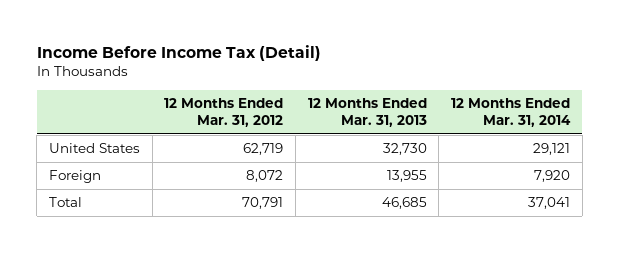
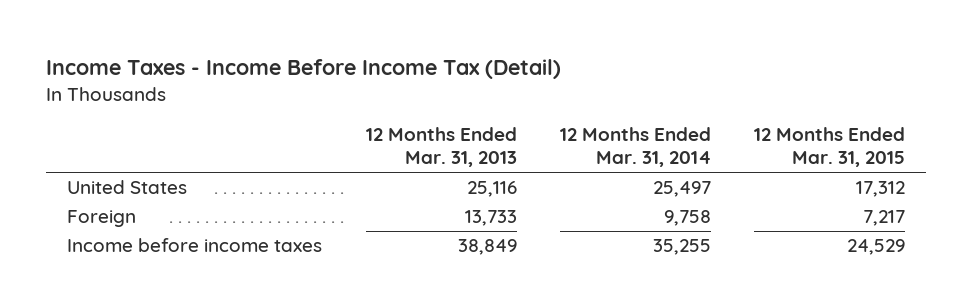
[36,44,321,61] Income Before Income Tax (Detail) -> [45,59,561,80] Income Taxes - Income Before Income Tax (Detail)
[164,98,284,128] 12 Months Ended Mar. 31, 2012 -> none
none -> [753,126,905,168] 12 Months Ended Mar. 31, 2015
[49,197,83,208] Total -> none
[382,143,427,156] 32,730 -> [466,181,517,198] 25,116
[533,143,571,156] 29,121 -> [652,181,711,198] 25,497
[386,170,427,183] 13,955 -> [464,210,517,227] 13,733
[534,170,571,183] 7,920 -> [663,210,711,227] 9,758
none -> [67,238,323,253] Income before income taxes

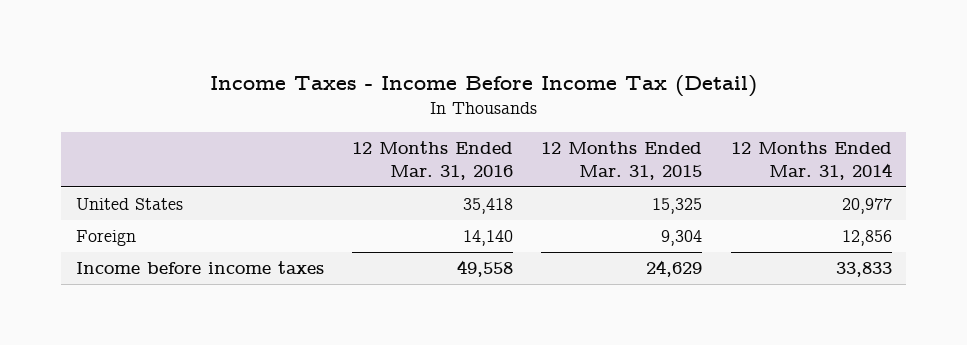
[365,126,517,168] 12 Months Ended Mar. 31, 2013 -> none
none -> [351,141,513,181] 12 Months Ended Mar. 31, 2016
[652,181,711,198] 25,497 -> [841,198,892,215] 20,977
[855,181,905,198] 17,312 -> [652,198,703,215] 15,325
[663,210,711,227] 9,758 -> [841,230,892,247] 12,856
[862,210,905,227] 7,217 -> [661,230,703,247] 9,304
[652,239,711,256] 35,255 -> [835,262,892,278] 33,833
[846,239,905,256] 24,529 -> [646,260,703,278] 24,629

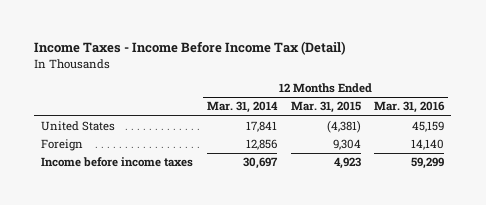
[462,198,513,215] 35,418 -> [412,121,445,133] 45,159
[652,198,703,215] 15,325 -> [326,120,361,134] (4,381)
[841,198,892,215] 20,977 -> [245,121,277,133] 17,841
[456,260,513,278] 49,558 -> [411,157,445,170] 59,299
[646,260,703,278] 24,629 -> [333,157,361,170] 4,923
[835,262,892,278] 33,833 -> [242,157,278,170] 30,697

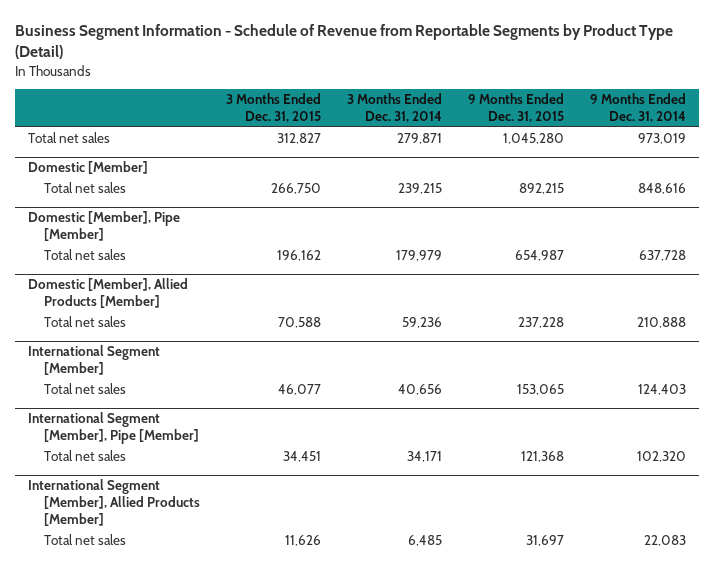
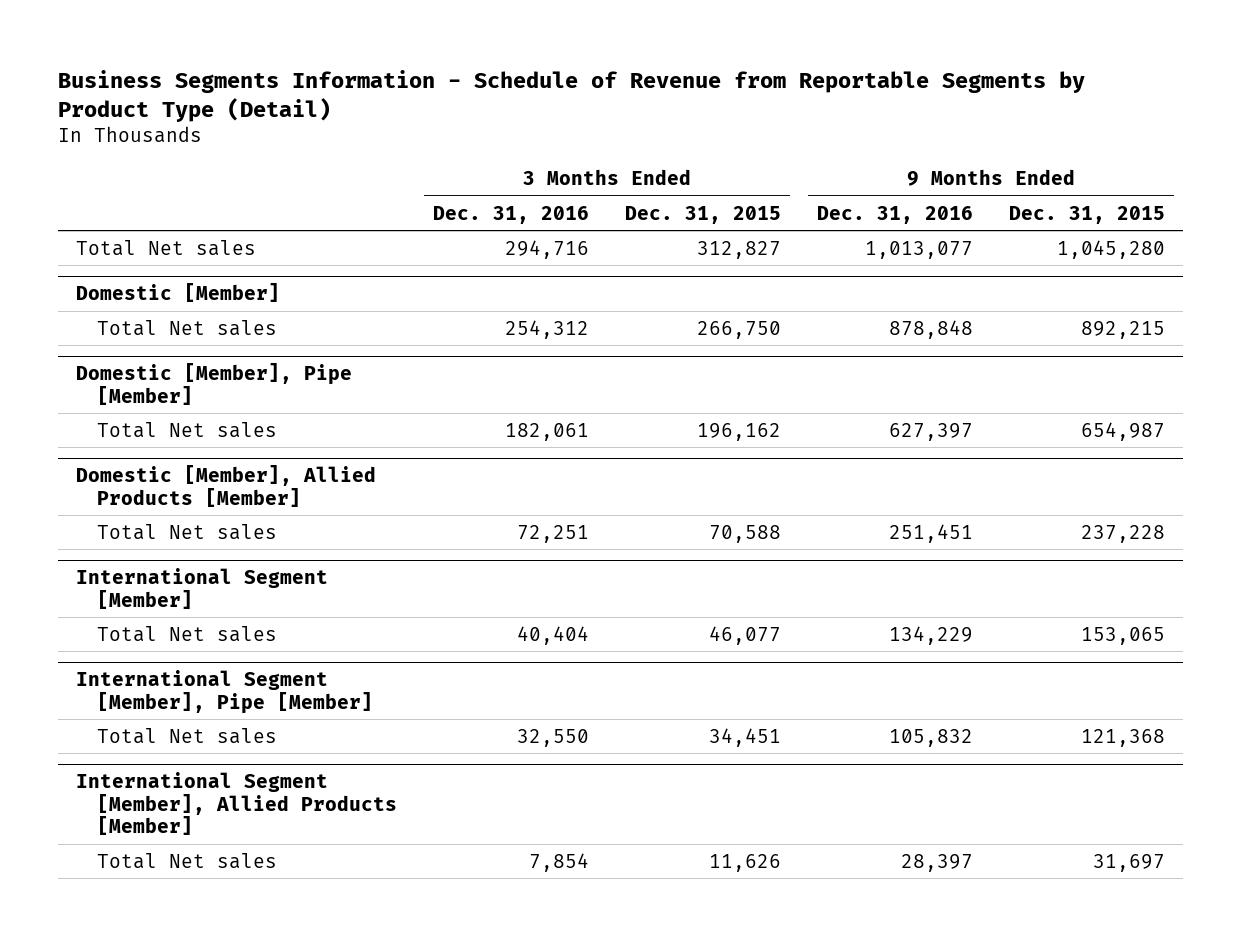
[15,24,674,60] Business Segment Information - Schedule of Revenue from Reportable Segments by Product Type (Detail) -> [58,69,1086,122] Business Segments Information - Schedule of Revenue from Reportable Segments by Product Type (Detail)
[346,93,442,123] 3 Months Ended Dec. 31, 2014 -> none
[589,93,686,123] 9 Months Ended Dec. 31, 2014 -> none
none -> [432,205,589,224] Dec. 31, 2016
none -> [816,205,973,224] Dec. 31, 2016
[28,132,111,144] Total net sales -> [76,239,257,256] Total Net sales
[43,182,126,194] Total net sales -> [96,319,277,336] Total Net sales
[43,249,126,261] Total net sales -> [96,421,277,438] Total Net sales
[43,316,126,328] Total net sales -> [96,523,277,540] Total Net sales
[43,383,126,395] Total net sales -> [96,625,277,642] Total Net sales
[43,450,126,462] Total net sales -> [96,727,277,744] Total Net sales
[43,534,126,546] Total net sales -> [96,852,277,869] Total Net sales

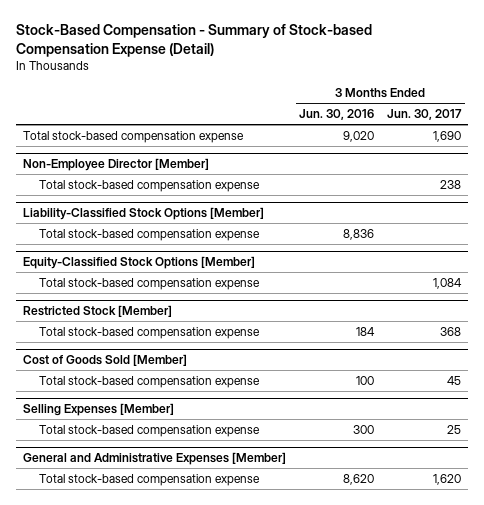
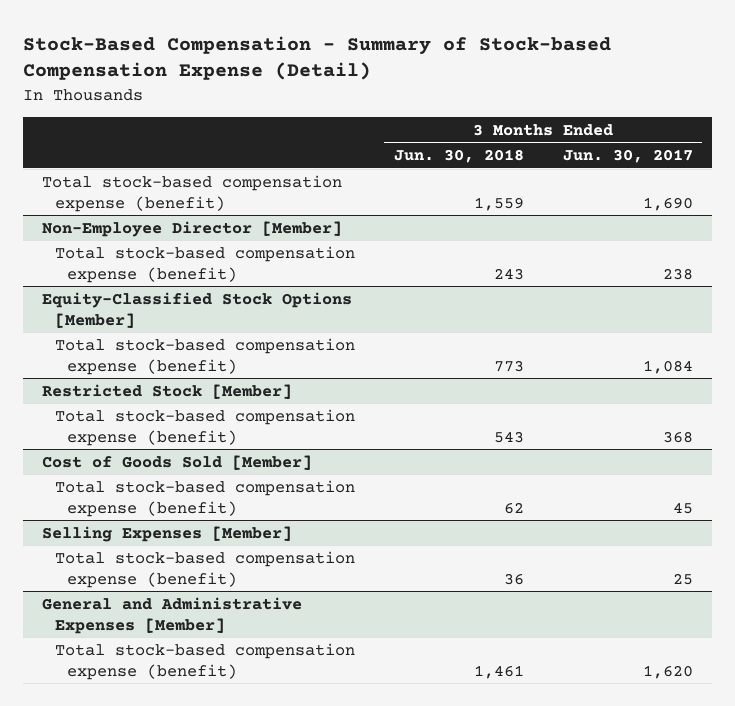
[299,109,375,121] Jun. 30, 2016 -> none
none -> [393,149,524,164] Jun. 30, 2018
[22,130,244,143] Total stock-based compensation expense -> [42,174,343,212] Total stock-based compensation expense (benefit)
[22,207,264,221] Liability-Classified Stock Options [Member] -> none
[39,228,261,241] Total stock-based compensation expense -> none
[39,179,261,192] Total stock-based compensation expense -> [54,245,355,283] Total stock-based compensation expense (benefit)
[39,277,261,290] Total stock-based compensation expense -> [54,337,355,375] Total stock-based compensation expense (benefit)
[39,326,261,339] Total stock-based compensation expense -> [54,408,355,446] Total stock-based compensation expense (benefit)
[39,375,261,388] Total stock-based compensation expense -> [54,479,355,517] Total stock-based compensation expense (benefit)
[39,424,261,437] Total stock-based compensation expense -> [54,550,355,588] Total stock-based compensation expense (benefit)
[39,473,261,486] Total stock-based compensation expense -> [54,642,355,680] Total stock-based compensation expense (benefit)

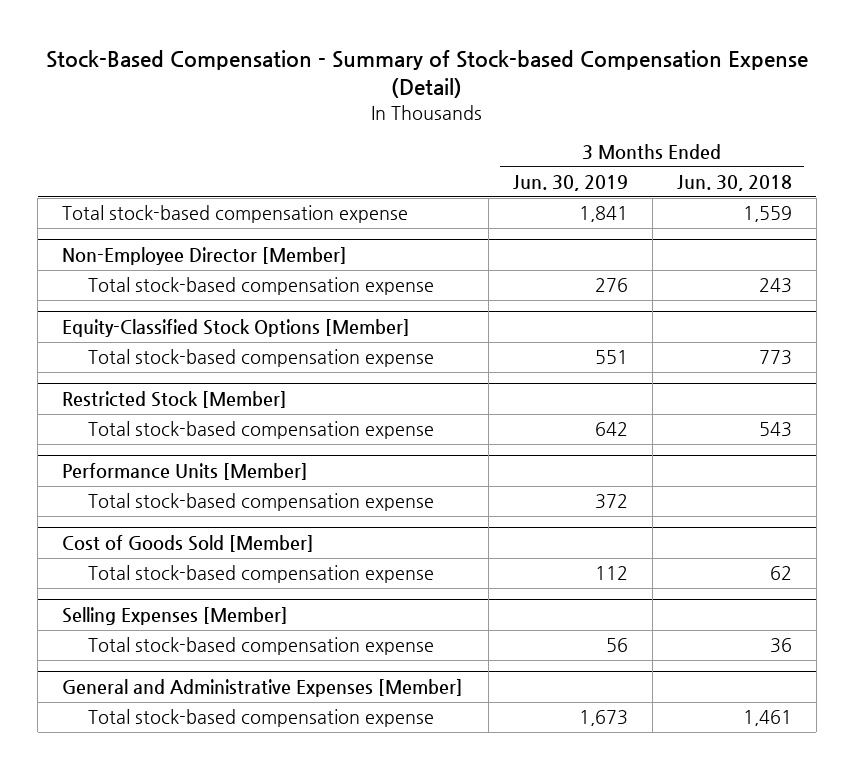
[562,149,693,164] Jun. 30, 2017 -> none
none -> [512,175,628,192] Jun. 30, 2019
[42,174,343,212] Total stock-based compensation expense (benefit) -> [62,205,409,224] Total stock-based compensation expense
[54,245,355,283] Total stock-based compensation expense (benefit) -> [87,277,434,296] Total stock-based compensation expense
[54,337,355,375] Total stock-based compensation expense (benefit) -> [87,349,434,368] Total stock-based compensation expense
[54,408,355,446] Total stock-based compensation expense (benefit) -> [87,421,434,440] Total stock-based compensation expense
none -> [62,462,309,480] Performance Units [Member]
none -> [87,493,434,512] Total stock-based compensation expense
[54,479,355,517] Total stock-based compensation expense (benefit) -> [87,565,434,584] Total stock-based compensation expense
[54,550,355,588] Total stock-based compensation expense (benefit) -> [87,637,434,656] Total stock-based compensation expense
[54,642,355,680] Total stock-based compensation expense (benefit) -> [87,709,434,728] Total stock-based compensation expense

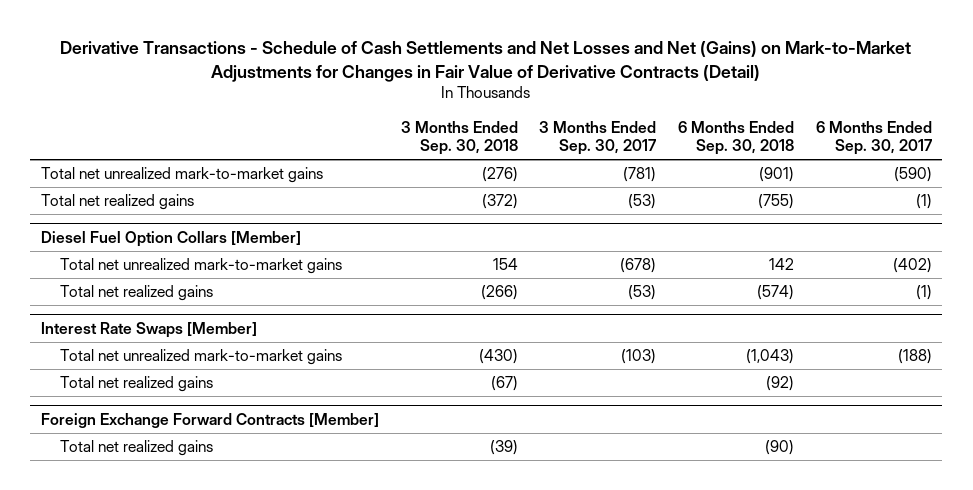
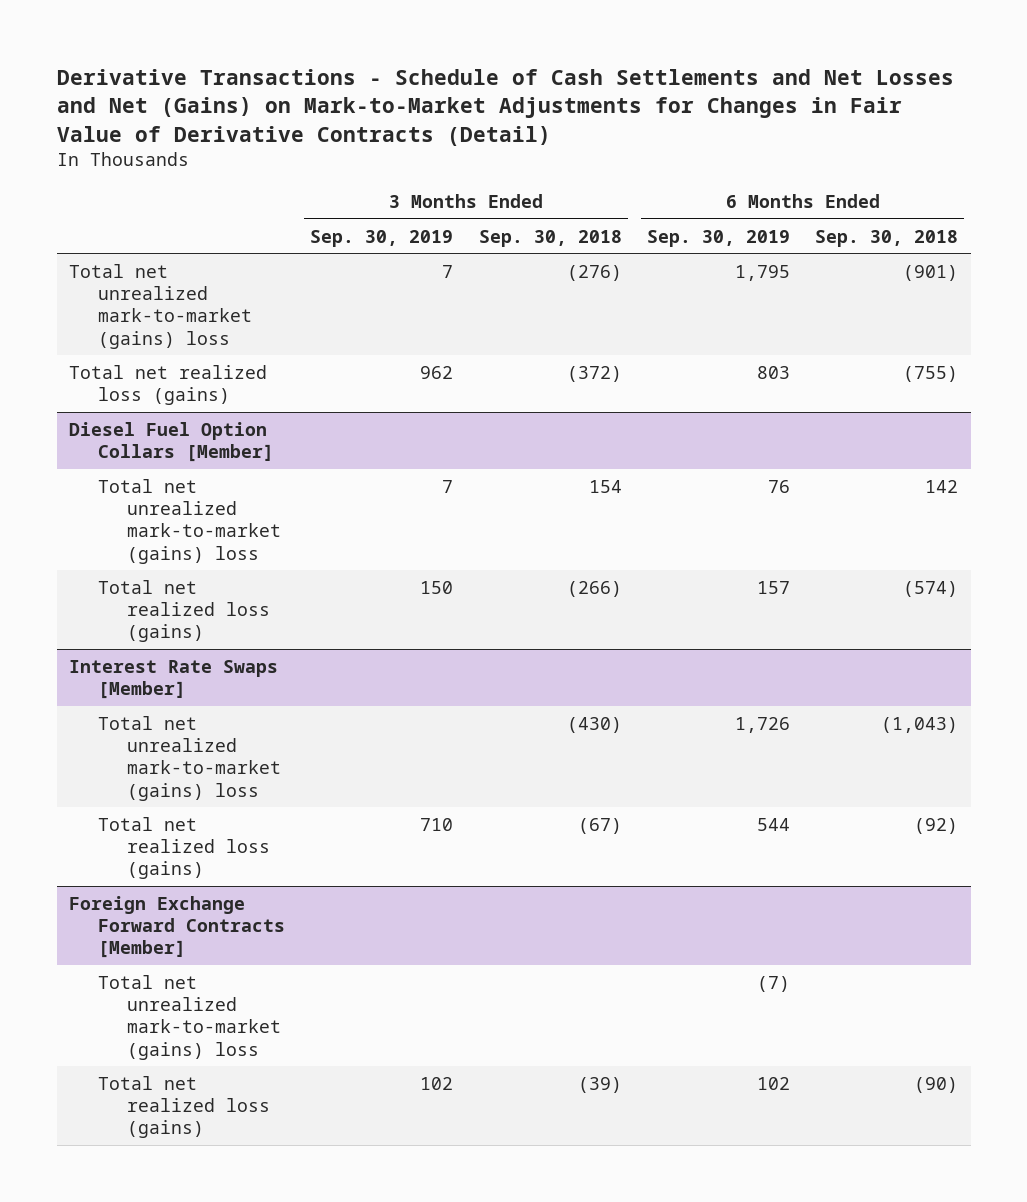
[539,120,657,156] 3 Months Ended Sep. 30, 2017 -> none
[815,120,932,156] 6 Months Ended Sep. 30, 2017 -> none
none -> [310,229,454,247] Sep. 30, 2019
none -> [646,229,790,247] Sep. 30, 2019
[41,167,324,184] Total net unrealized mark-to-market gains -> [69,263,253,349] Total net unrealized mark-to-market (gains) loss
[41,194,195,211] Total net realized gains -> [69,364,268,406] Total net realized loss (gains)
[59,258,342,275] Total net unrealized mark-to-market gains -> [98,478,282,564] Total net unrealized mark-to-market (gains) loss
[59,285,213,302] Total net realized gains -> [98,579,271,643] Total net realized loss (gains)
[59,349,342,366] Total net unrealized mark-to-market gains -> [98,715,282,801] Total net unrealized mark-to-market (gains) loss
[59,376,213,393] Total net realized gains -> [98,816,271,880] Total net realized loss (gains)
none -> [98,974,282,1060] Total net unrealized mark-to-market (gains) loss
[59,440,213,457] Total net realized gains -> [98,1075,271,1139] Total net realized loss (gains)

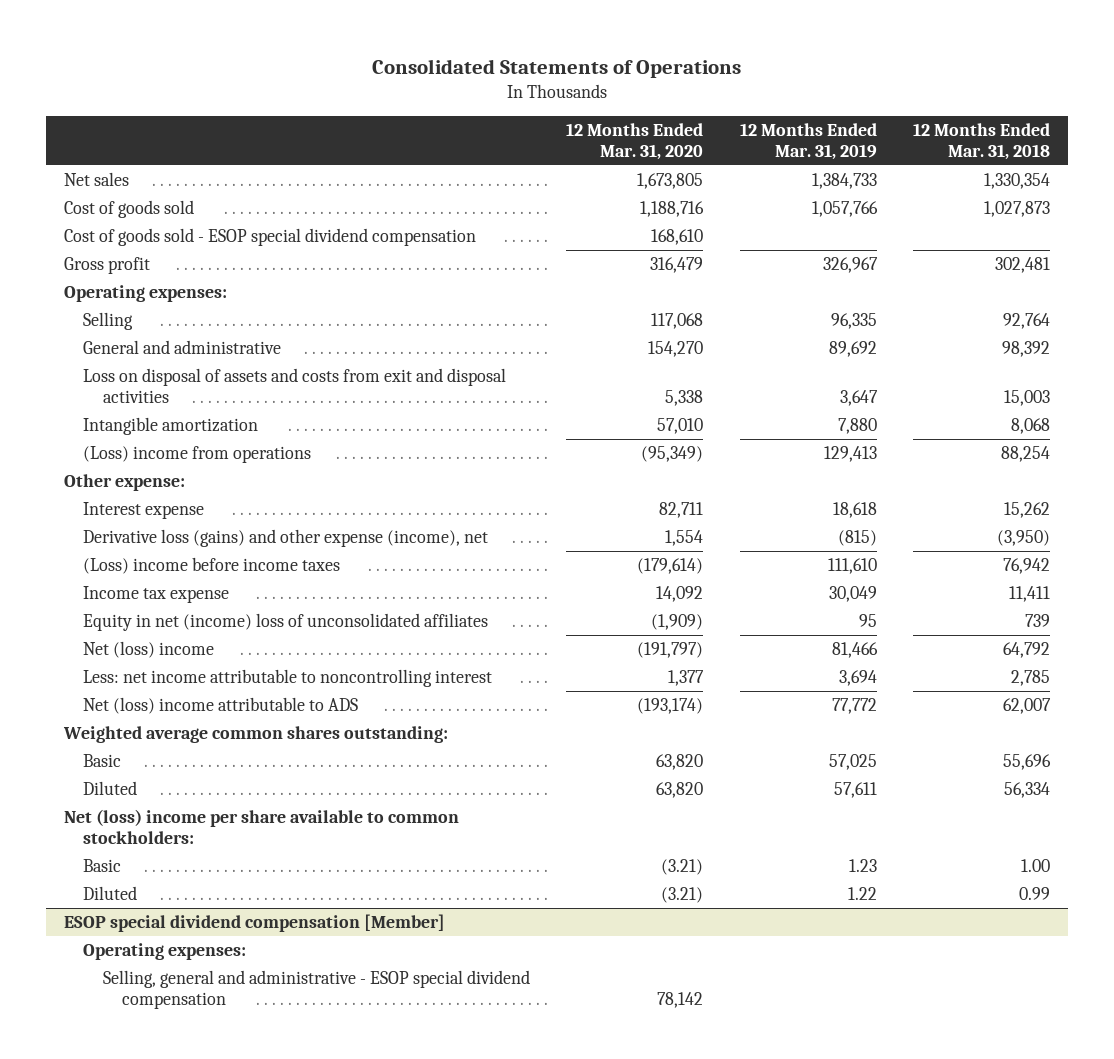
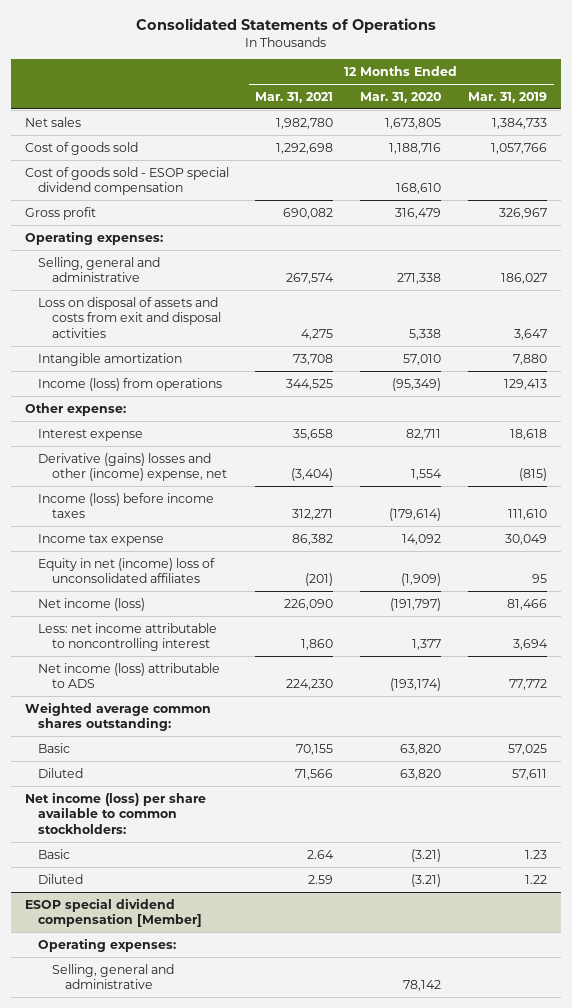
[913,122,1051,160] 12 Months Ended Mar. 31, 2018 -> none
none -> [255,91,334,103] Mar. 31, 2021
[83,312,134,331] Selling -> none
[83,340,282,355] General and administrative -> [38,256,161,283] Selling, general and administrative
[648,341,704,358] 154,270 -> [397,273,442,285] 271,338
[828,341,877,358] 89,692 -> [501,273,548,285] 186,027
[83,446,312,464] (Loss) income from operations -> [38,377,223,391] Income (loss) from operations
[83,529,489,548] Derivative loss (gains) and other expense (income), net -> [38,452,227,482] Derivative (gains) losses and other (income) expense, net
[83,557,341,575] (Loss) income before income taxes -> [38,492,215,519] Income (loss) before income taxes
[83,641,215,659] Net (loss) income -> [38,597,146,611] Net income (loss)
[83,697,359,715] Net (loss) income attributable to ADS -> [38,662,221,689] Net income (loss) attributable to ADS
[63,809,459,845] Net (loss) income per share available to common stockholders: -> [24,791,206,835] Net income (loss) per share available to common stockholders:
[102,970,530,1010] Selling, general and administrative - ESOP special dividend compensation -> [51,963,174,990] Selling, general and administrative

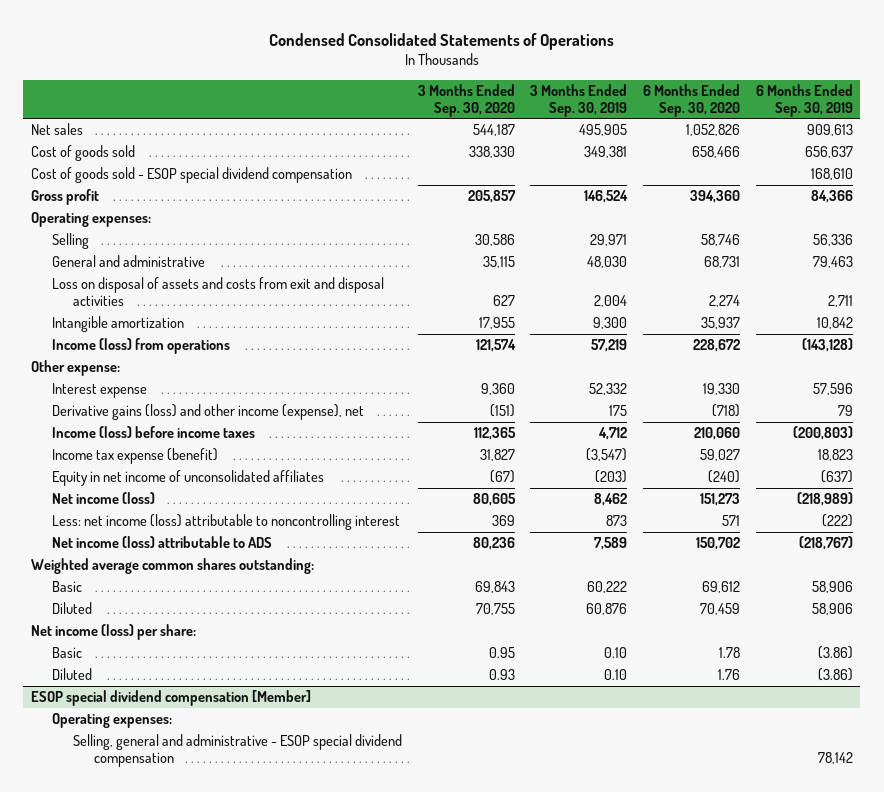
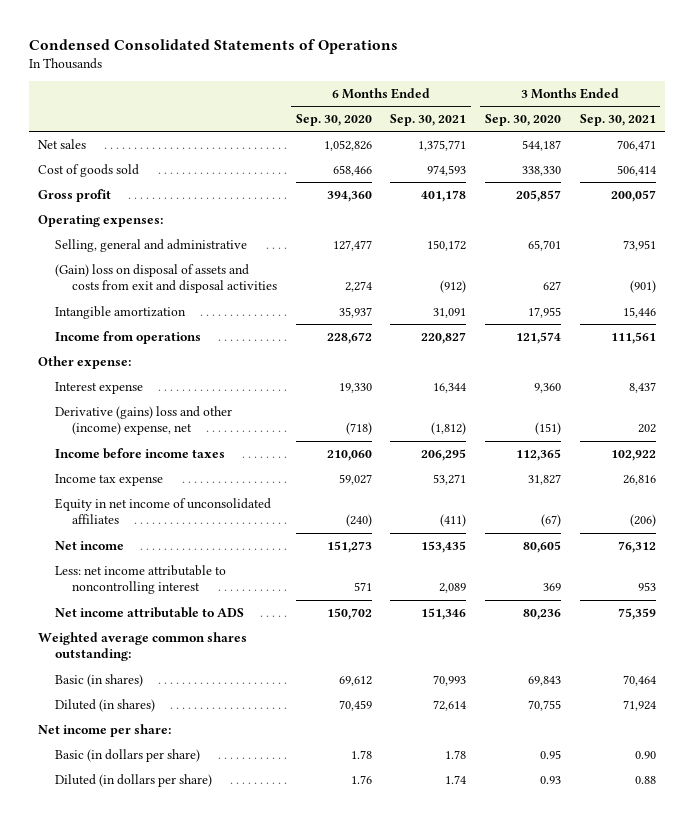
[530,83,628,117] 3 Months Ended Sep. 30, 2019 -> none
[755,83,853,117] 6 Months Ended Sep. 30, 2019 -> none
none -> [390,114,467,127] Sep. 30, 2021
none -> [579,114,656,127] Sep. 30, 2021
[31,167,353,184] Cost of goods sold - ESOP special dividend compensation -> none
[52,255,206,268] General and administrative -> none
[52,233,90,250] Selling -> [55,238,248,252] Selling, general and administrative
[474,234,515,247] 30,586 -> [528,239,562,251] 65,701
[700,234,740,247] 58,746 -> [332,239,372,251] 127,477
[52,277,385,307] Loss on disposal of assets and costs from exit and disposal activities -> [55,263,278,294] (Gain) loss on disposal of assets and costs from exit and disposal activities
[52,338,231,355] Income (loss) from operations -> [55,330,202,344] Income from operations
[52,404,365,421] Derivative gains (loss) and other income (expense), net -> [55,405,233,436] Derivative (gains) loss and other (income) expense, net
[52,426,256,439] Income (loss) before income taxes -> [55,447,226,459] Income before income taxes
[52,448,219,465] Income tax expense (benefit) -> [55,473,164,486] Income tax expense
[52,492,156,505] Net income (loss) -> [55,540,125,550] Net income
[52,514,401,531] Less: net income (loss) attributable to noncontrolling interest -> [55,564,227,595] Less: net income attributable to noncontrolling interest
[52,536,273,549] Net income (loss) attributable to ADS -> [55,606,245,618] Net income attributable to ADS
[31,690,312,707] ESOP special dividend compensation [Member] -> none
[52,713,173,729] Operating expenses: -> none
[72,734,402,768] Selling, general and administrative - ESOP special dividend compensation -> none
[52,581,83,593] Basic -> [55,673,144,687] Basic (in shares)
[52,602,93,615] Diluted -> [55,698,156,712] Diluted (in shares)
[31,624,197,641] Net income (loss) per share: -> [38,723,172,737] Net income per share:
[52,647,83,659] Basic -> [55,748,201,762] Basic (in dollars per share)
[52,668,93,681] Diluted -> [55,773,213,787] Diluted (in dollars per share)

